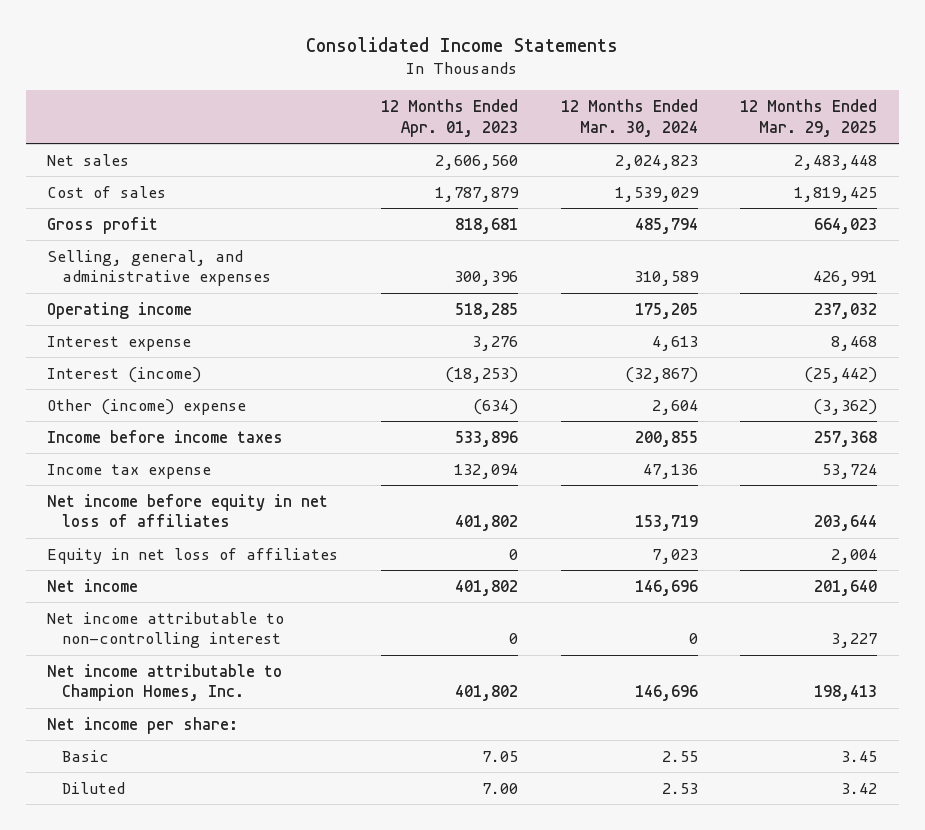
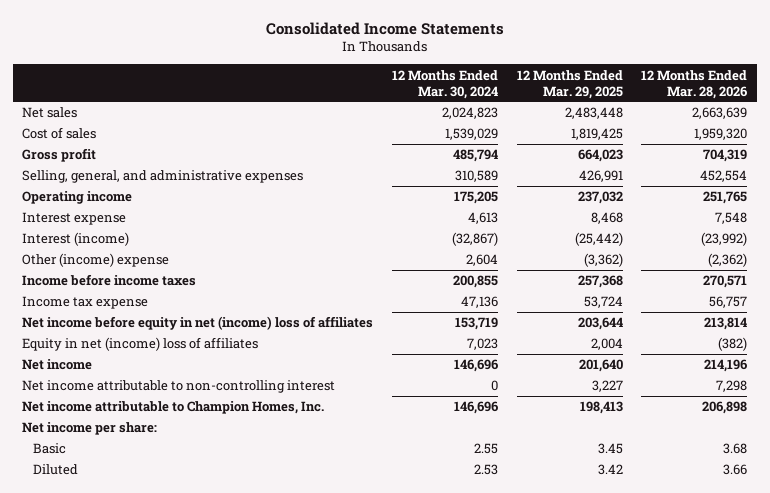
[381,99,519,137] 12 Months Ended Apr. 01, 2023 -> none
none -> [641,69,748,99] 12 Months Ended Mar. 28, 2026
[47,493,329,528] Net income before equity in net loss of affiliates -> [22,316,374,331] Net income before equity in net (income) loss of affiliates
[47,547,339,564] Equity in net loss of affiliates -> [22,337,259,352] Equity in net (income) loss of affiliates

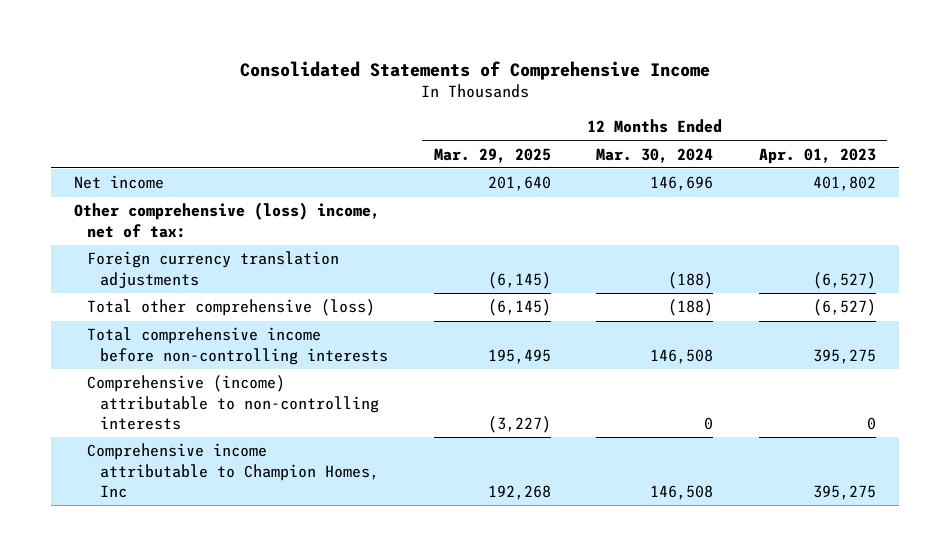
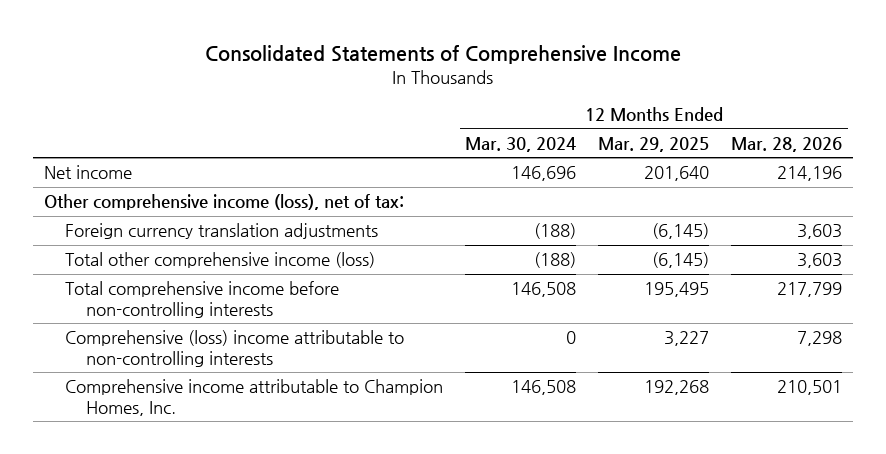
[758,147,876,164] Apr. 01, 2023 -> none
none -> [731,136,843,152] Mar. 28, 2026
[73,202,380,238] Other comprehensive (loss) income, net of tax: -> [44,194,405,211] Other comprehensive income (loss), net of tax:
[87,299,376,317] Total other comprehensive (loss) -> [65,252,376,269] Total other comprehensive income (loss)
[87,375,380,431] Comprehensive (income) attributable to non-controlling interests -> [65,330,405,367] Comprehensive (loss) income attributable to non-controlling interests
[487,416,551,434] (3,227) -> [664,331,710,347] 3,227
[87,443,380,499] Comprehensive income attributable to Champion Homes, Inc -> [65,379,444,416] Comprehensive income attributable to Champion Homes, Inc.

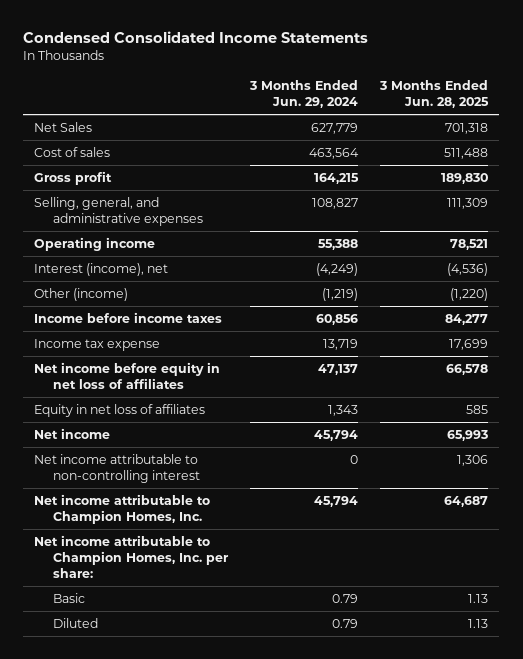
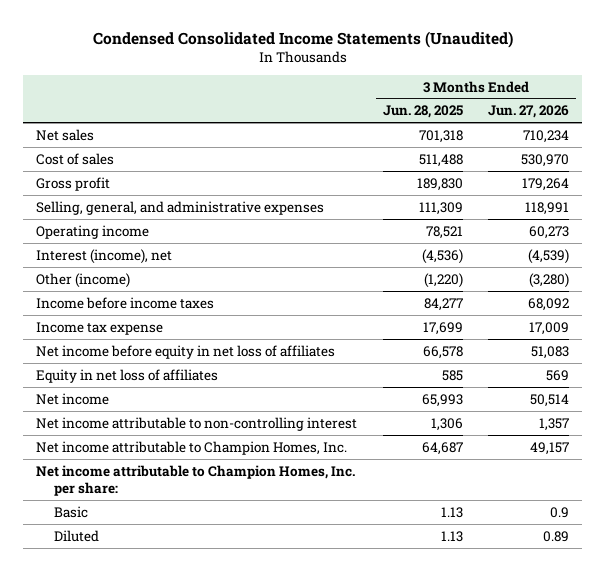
[23,30,369,43] Condensed Consolidated Income Statements -> [92,30,513,48] Condensed Consolidated Income Statements (Unaudited)
[248,80,358,109] 3 Months Ended Jun. 29, 2024 -> none
none -> [488,105,570,119] Jun. 27, 2026
[34,122,93,133] Net Sales -> [35,128,94,141] Net sales

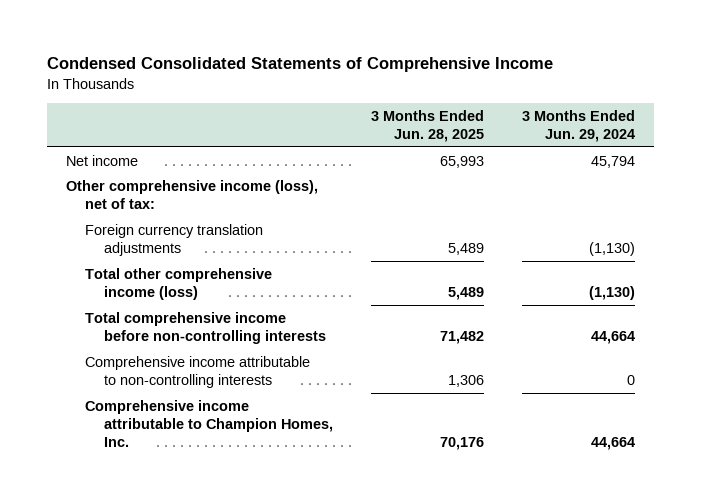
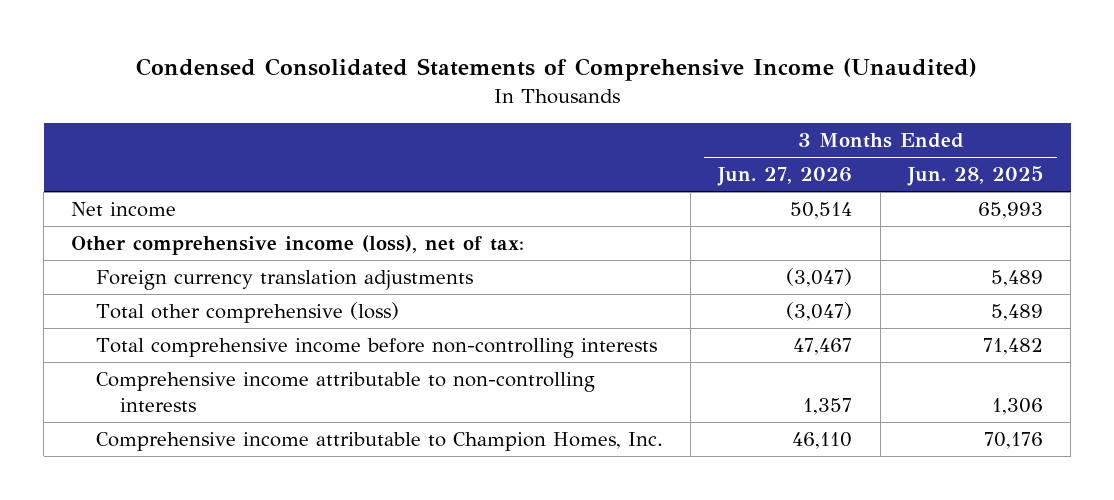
[47,57,554,73] Condensed Consolidated Statements of Comprehensive Income -> [136,58,978,82] Condensed Consolidated Statements of Comprehensive Income (Unaudited)
[522,109,636,142] 3 Months Ended Jun. 29, 2024 -> none
none -> [717,167,853,187] Jun. 27, 2026
[85,267,273,300] Total other comprehensive income (loss) -> [95,302,399,324] Total other comprehensive (loss)

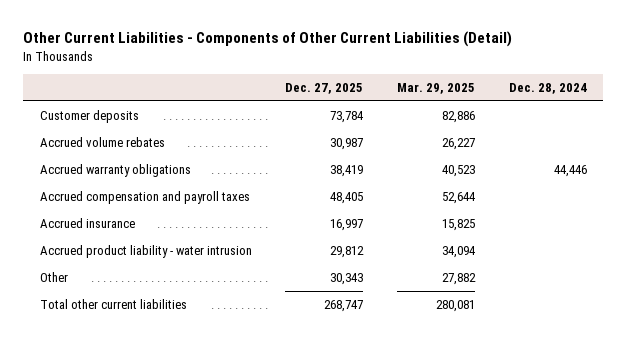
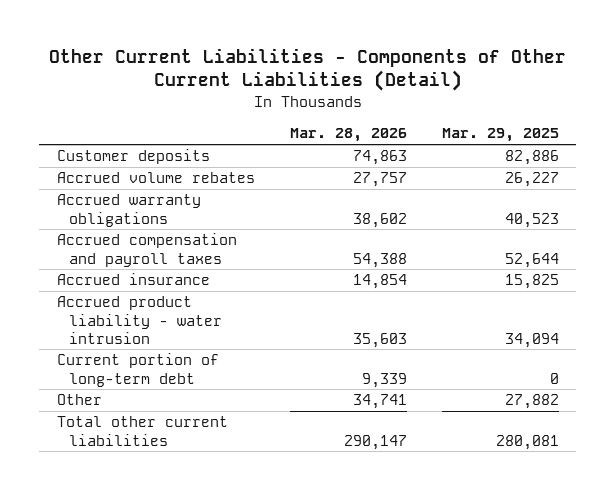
[285,83,364,95] Dec. 27, 2025 -> none
[508,83,587,95] Dec. 28, 2024 -> none
none -> [289,128,407,143] Mar. 28, 2026
none -> [56,353,219,387] Current portion of long-term debt

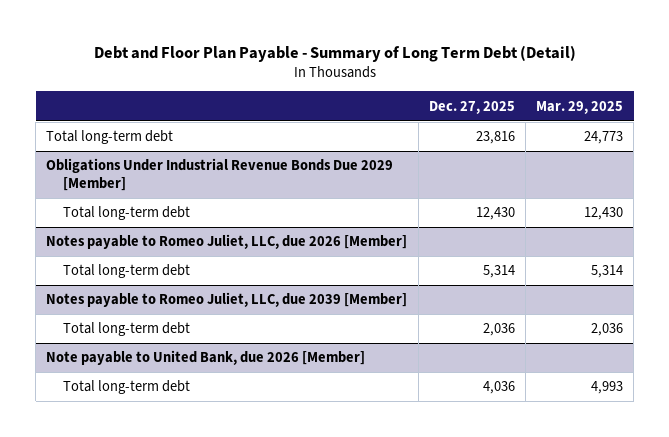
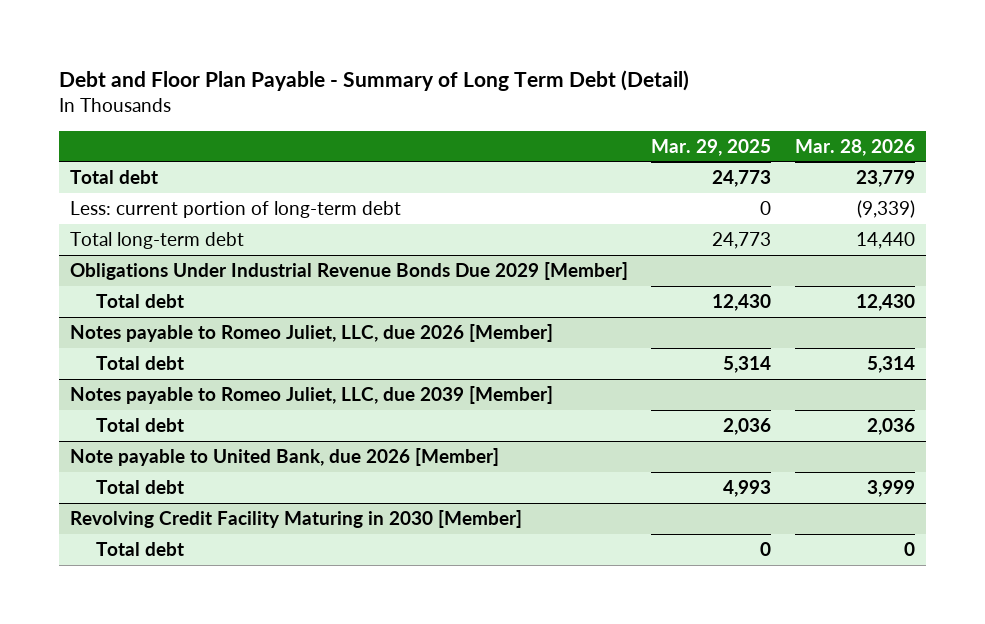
[428,100,515,114] Dec. 27, 2025 -> none
none -> [794,138,915,156] Mar. 28, 2026
none -> [70,169,159,184] Total debt
none -> [70,200,402,218] Less: current portion of long-term debt
[63,206,191,221] Total long-term debt -> [95,293,184,308] Total debt
[63,264,191,279] Total long-term debt -> [95,355,184,370] Total debt
[63,322,191,337] Total long-term debt -> [95,417,184,432] Total debt
[63,380,191,395] Total long-term debt -> [95,479,184,494] Total debt
none -> [70,509,523,528] Revolving Credit Facility Maturing in 2030 [Member]
none -> [95,541,184,556] Total debt

